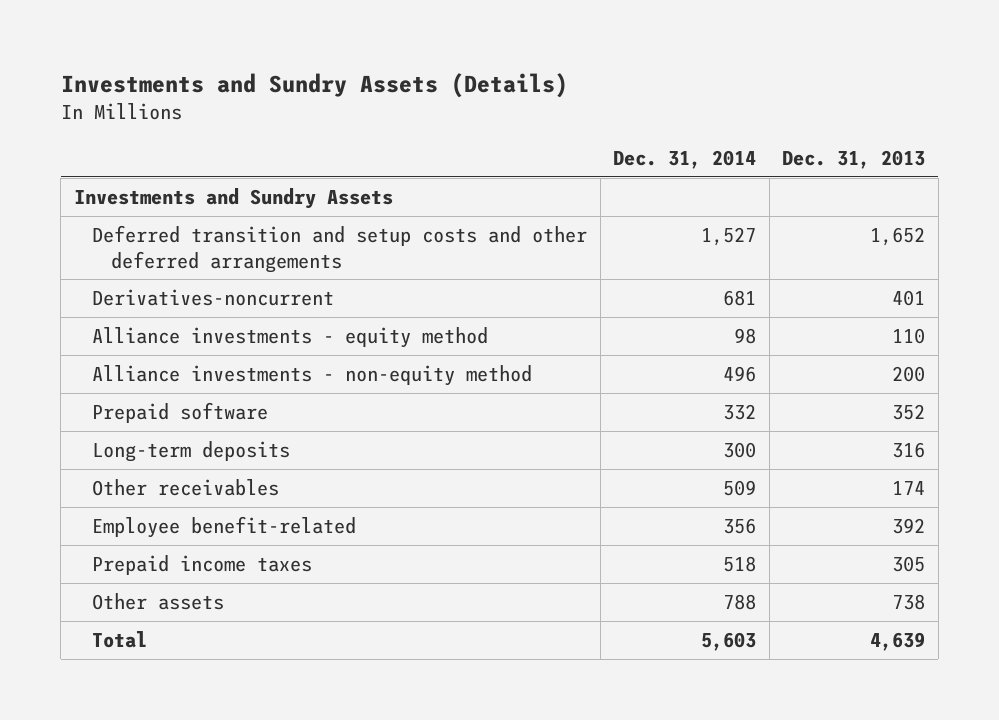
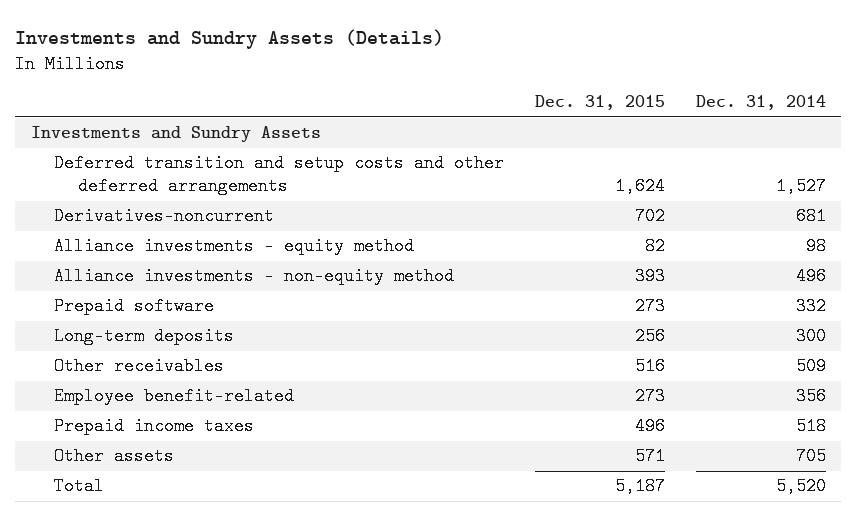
[782,149,926,169] Dec. 31, 2013 -> none
none -> [535,95,666,111] Dec. 31, 2015
[723,593,757,610] 788 -> [795,447,826,466] 705
[701,631,757,651] 5,603 -> [775,477,826,496] 5,520

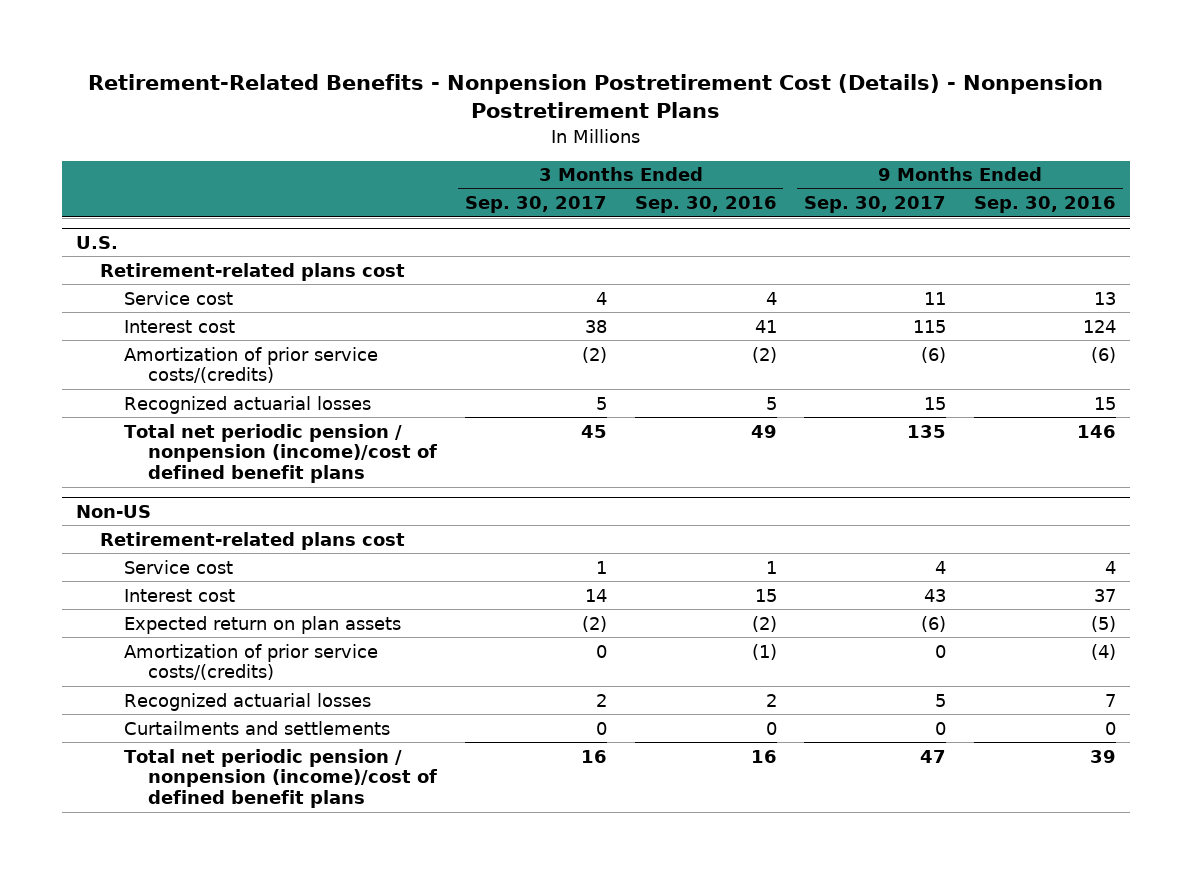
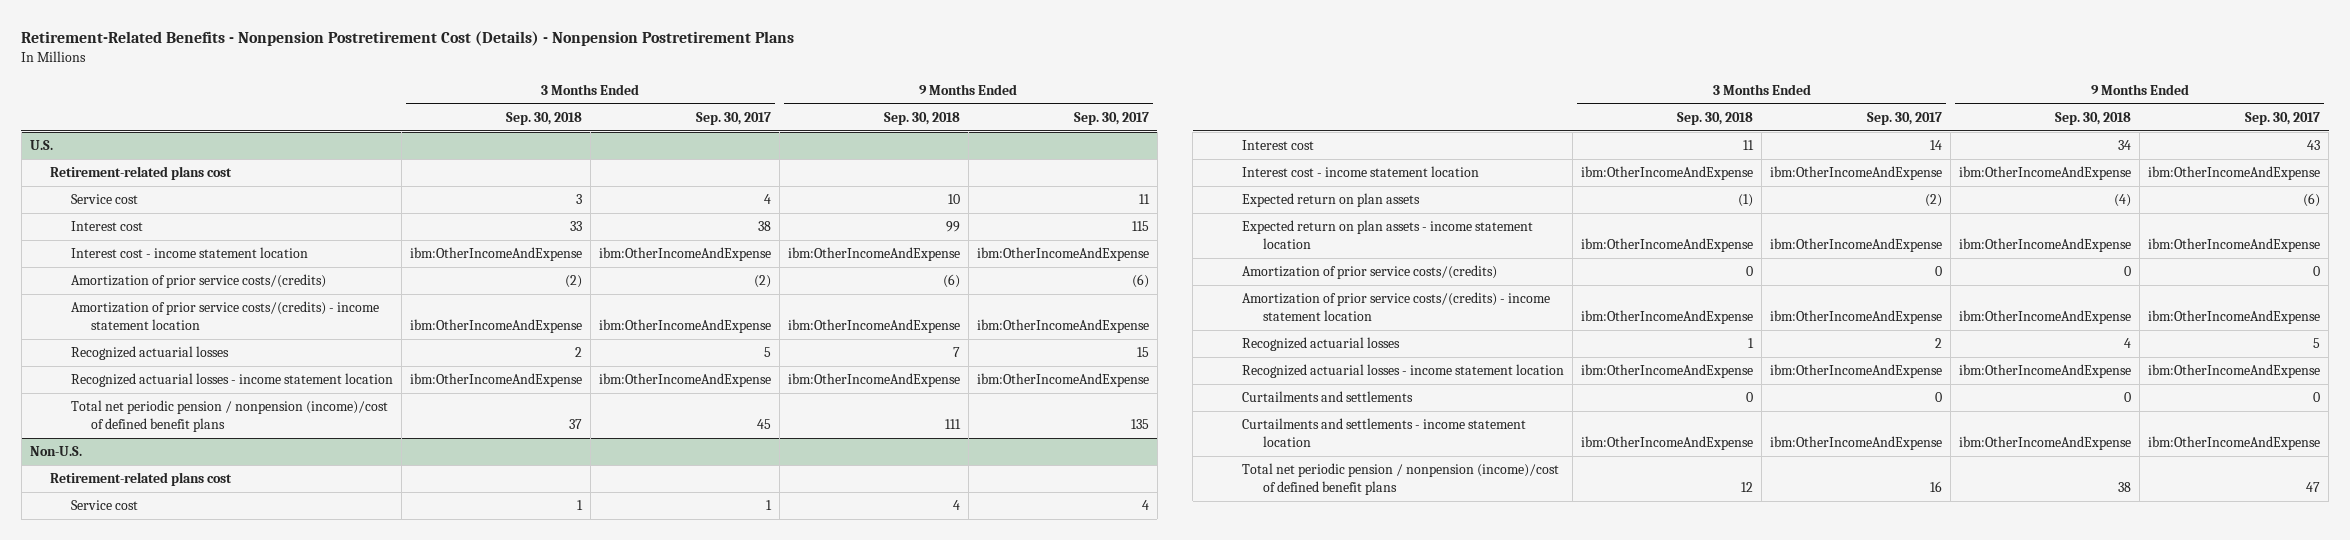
[634,196,777,214] Sep. 30, 2016 -> none
[973,196,1116,214] Sep. 30, 2016 -> none
none -> [505,112,582,126] Sep. 30, 2018
none -> [883,112,960,126] Sep. 30, 2018
none -> [70,247,308,259] Interest cost - income statement location
none -> [70,301,379,331] Amortization of prior service costs/(credits) - income statement location
none -> [70,373,393,388] Recognized actuarial losses - income statement location
[76,504,152,518] Non-US -> [29,446,82,457] Non-U.S.
none -> [1242,166,1480,178] Interest cost - income statement location
none -> [1242,220,1534,250] Expected return on plan assets - income statement location
none -> [1242,292,1551,322] Amortization of prior service costs/(credits) - income statement location
none -> [1242,364,1565,379] Recognized actuarial losses - income statement location
none -> [1242,418,1527,448] Curtailments and settlements - income statement location

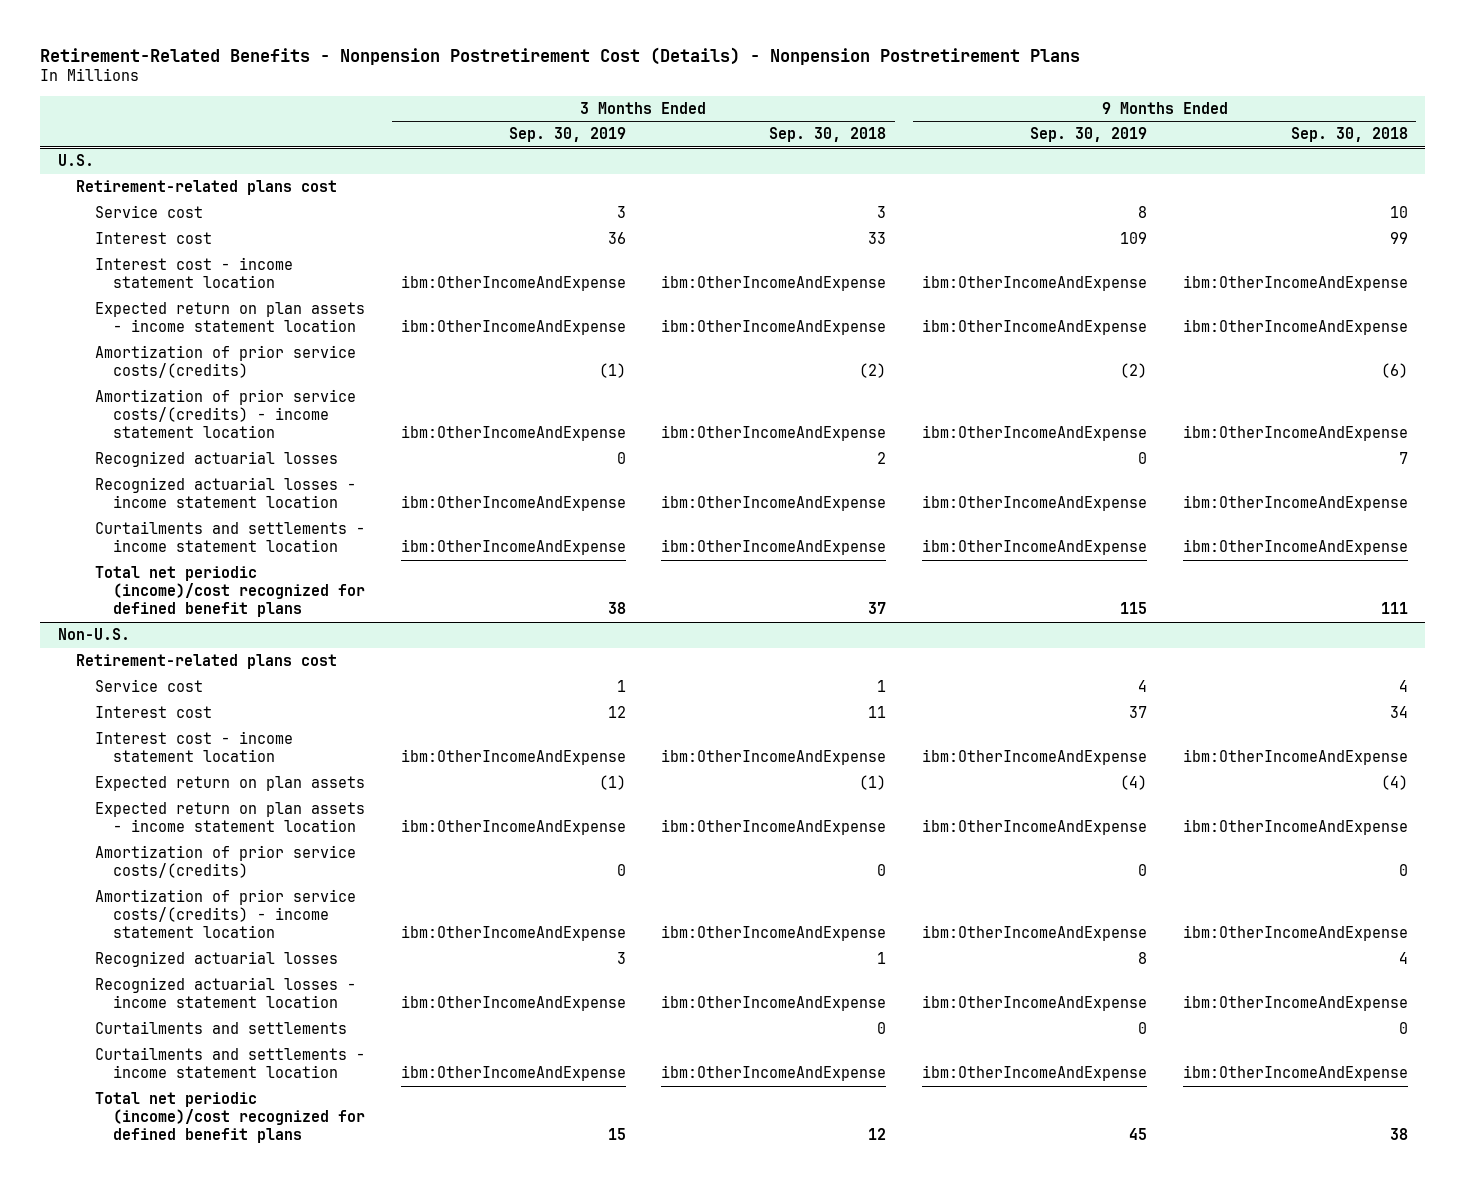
[695,112,771,126] Sep. 30, 2017 -> none
[1073,112,1149,126] Sep. 30, 2017 -> none
none -> [508,127,626,143] Sep. 30, 2019
none -> [1029,127,1147,143] Sep. 30, 2019
none -> [94,302,365,332] Expected return on plan assets - income statement location
none -> [94,521,365,552] Curtailments and settlements - income statement location
[70,400,388,433] Total net periodic pension / nonpension (income)/cost of defined benefit plans -> [94,566,365,617] Total net periodic (income)/cost recognized for defined benefit plans
[1242,463,1560,496] Total net periodic pension / nonpension (income)/cost of defined benefit plans -> [94,1092,365,1143] Total net periodic (income)/cost recognized for defined benefit plans

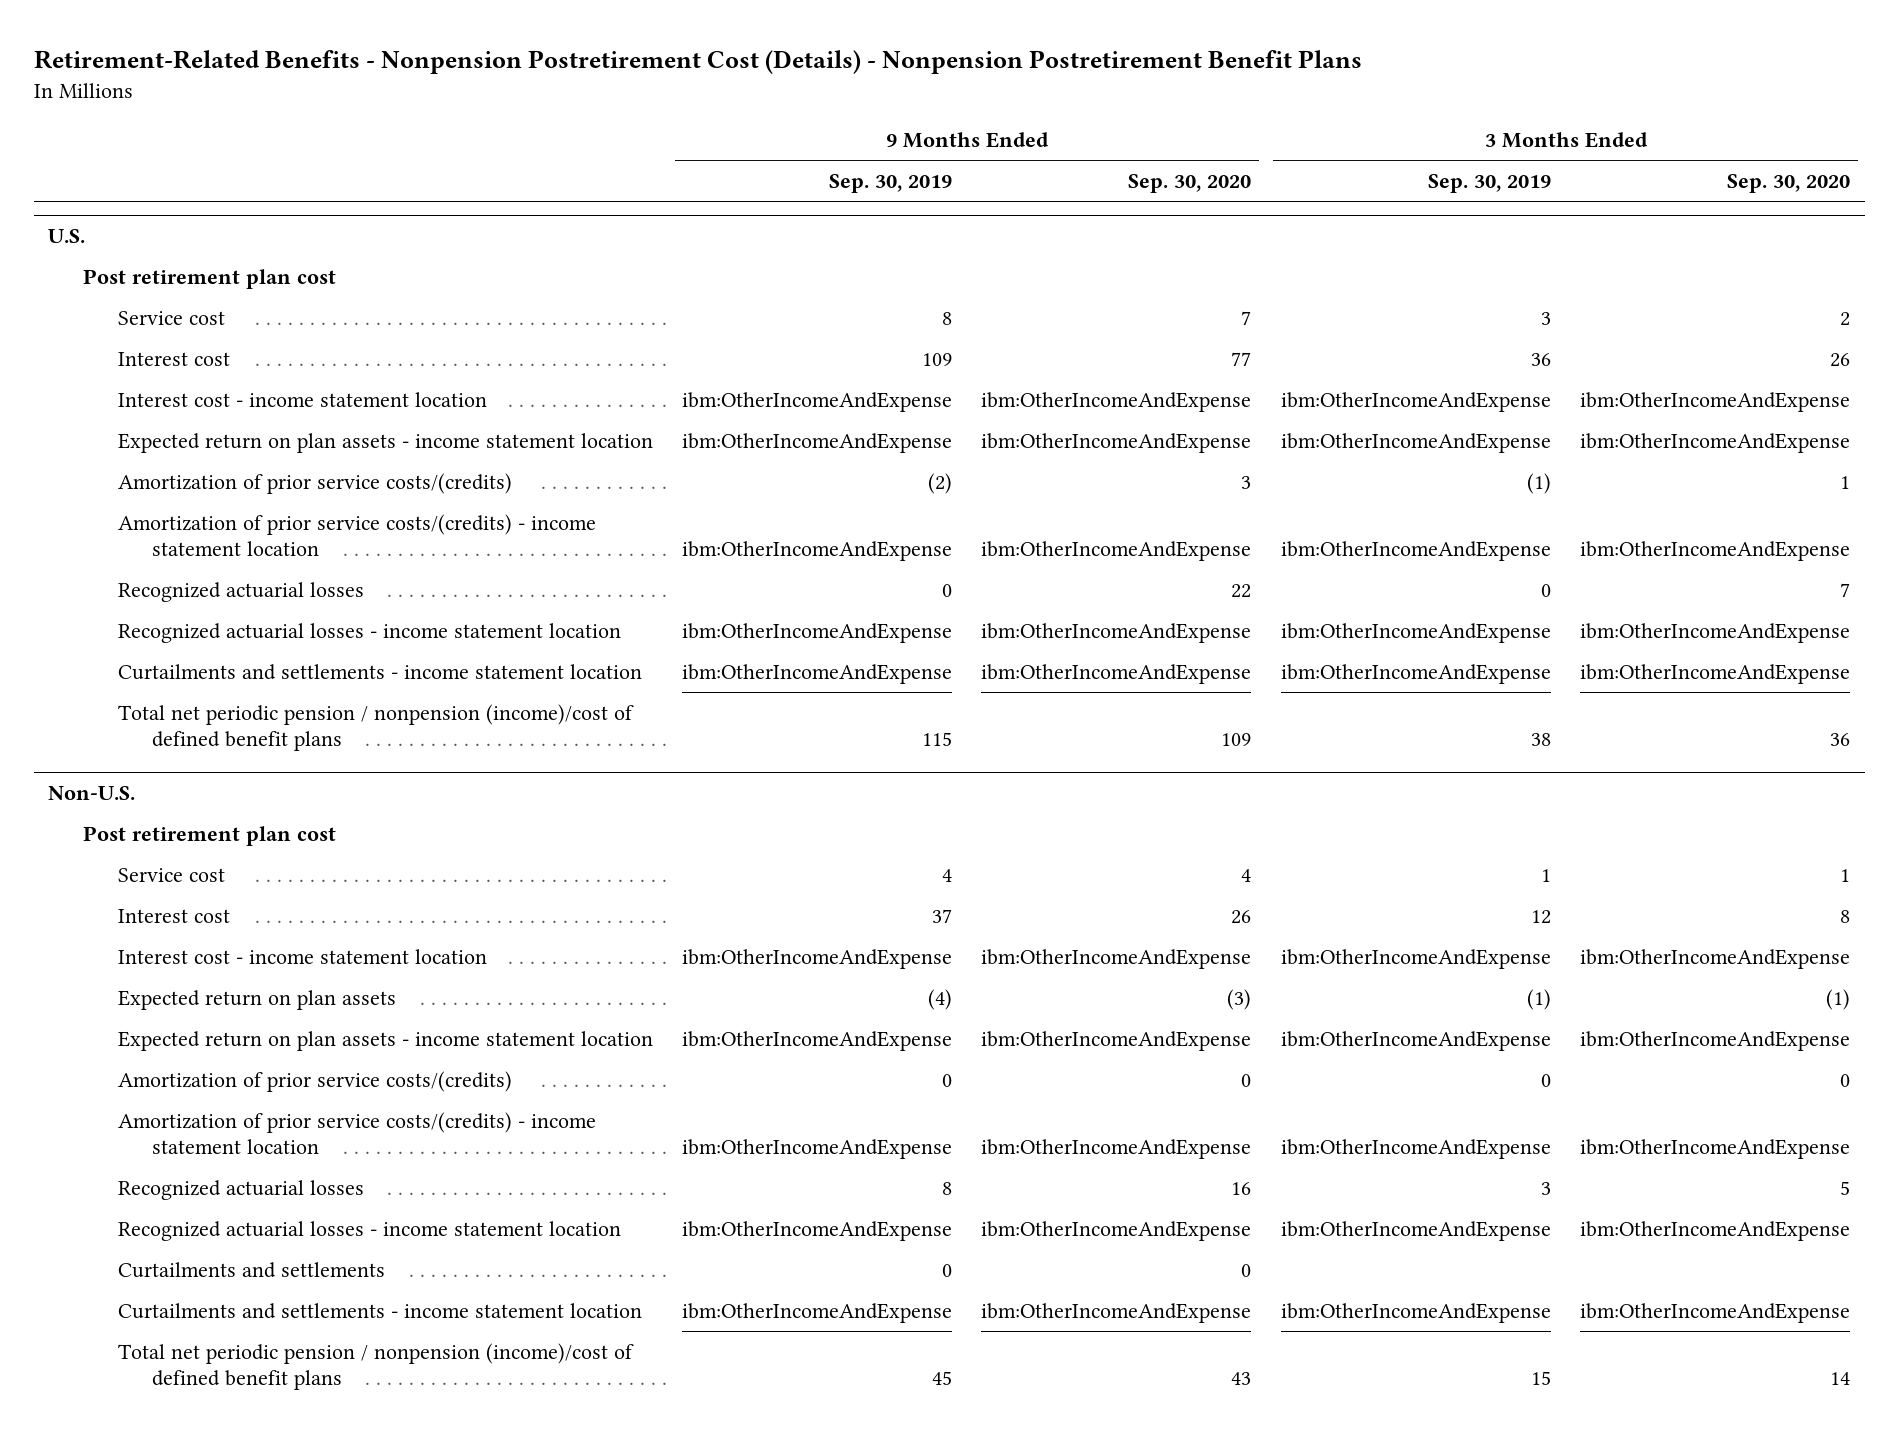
[39,46,1080,65] Retirement-Related Benefits - Nonpension Postretirement Cost (Details) - Nonpension Postretirement Plans -> [33,49,1362,74] Retirement-Related Benefits - Nonpension Postretirement Cost (Details) - Nonpension Postretirement Benefit Plans
[769,127,887,143] Sep. 30, 2018 -> none
[1290,127,1408,143] Sep. 30, 2018 -> none
none -> [1128,174,1252,194] Sep. 30, 2020
none -> [1727,174,1851,194] Sep. 30, 2020
[76,180,338,196] Retirement-related plans cost -> [82,268,336,289] Post retirement plan cost
[94,566,365,617] Total net periodic (income)/cost recognized for defined benefit plans -> [117,703,634,752] Total net periodic pension / nonpension (income)/cost of defined benefit plans
[76,654,338,670] Retirement-related plans cost -> [82,825,336,846] Post retirement plan cost
[94,1092,365,1143] Total net periodic (income)/cost recognized for defined benefit plans -> [117,1342,634,1391] Total net periodic pension / nonpension (income)/cost of defined benefit plans

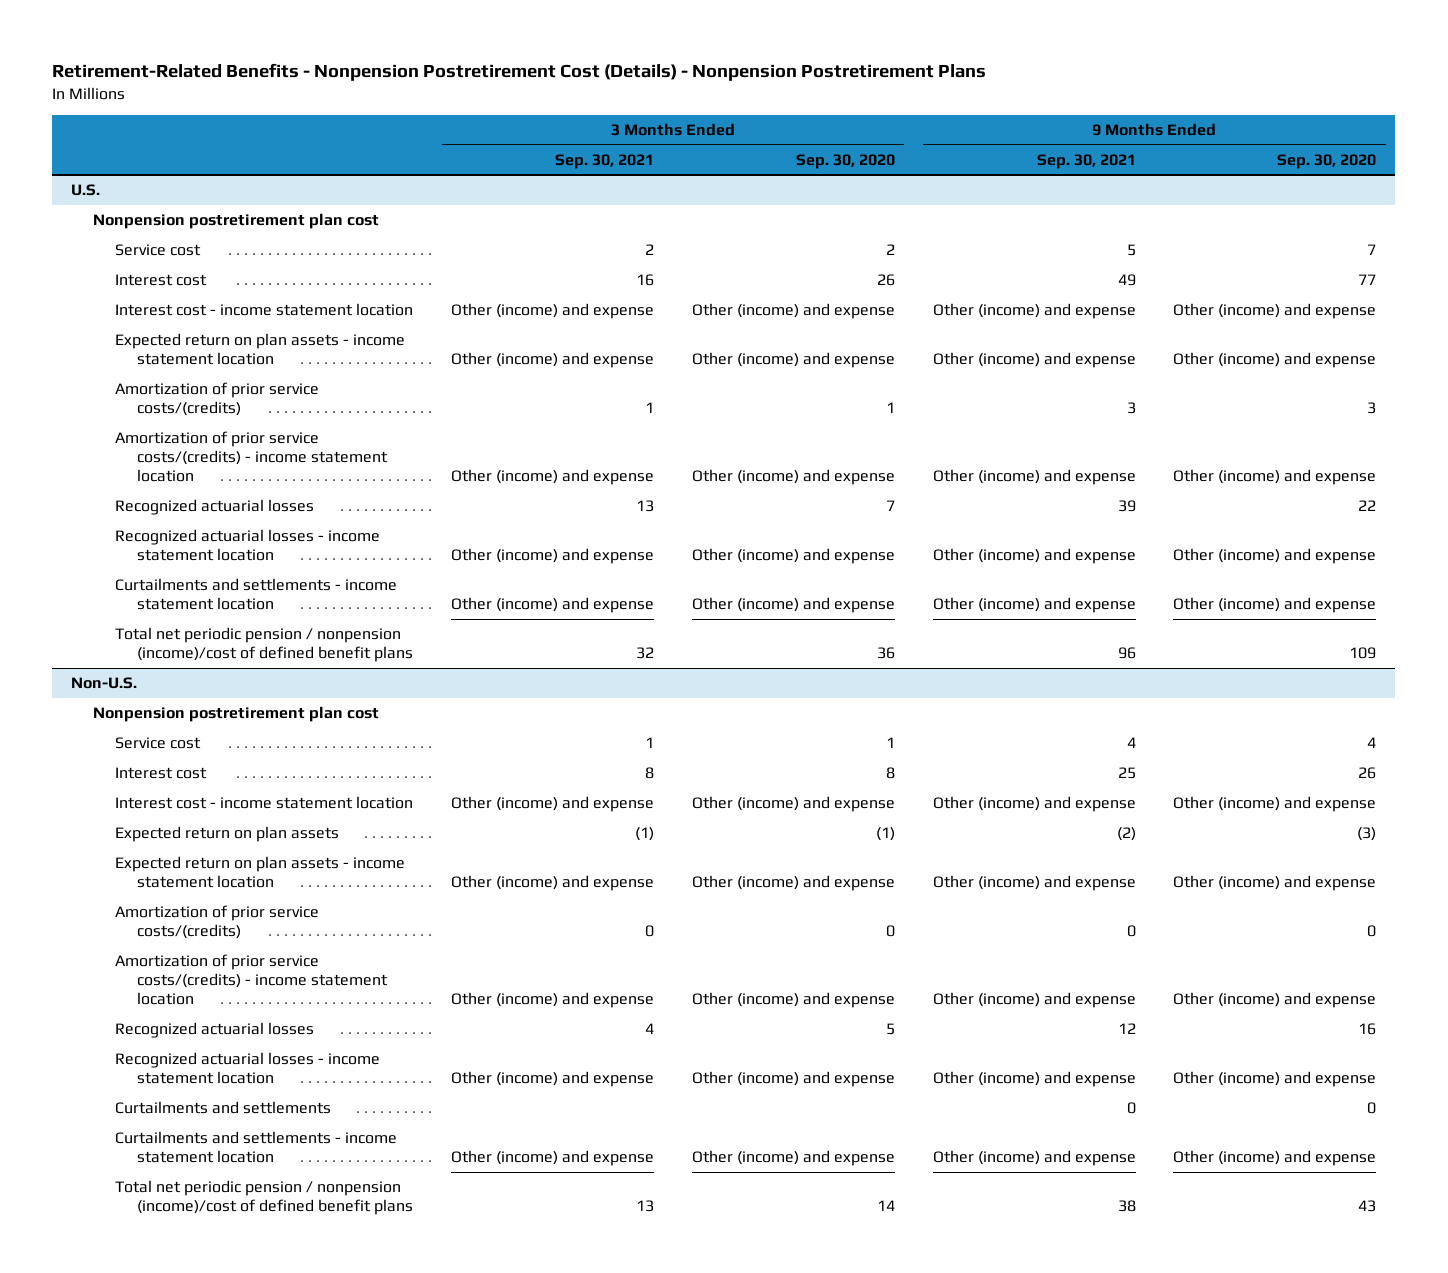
[33,49,1362,74] Retirement-Related Benefits - Nonpension Postretirement Cost (Details) - Nonpension Postretirement Benefit Plans -> [52,63,987,82] Retirement-Related Benefits - Nonpension Postretirement Cost (Details) - Nonpension Postretirement Plans
[829,174,953,194] Sep. 30, 2019 -> none
[1427,174,1551,194] Sep. 30, 2019 -> none
none -> [554,153,654,169] Sep. 30, 2021
none -> [1036,153,1136,169] Sep. 30, 2021
[82,268,336,289] Post retirement plan cost -> [93,213,380,230] Nonpension postretirement plan cost
[981,391,1252,412] ibm:OtherIncomeAndExpense -> [1173,303,1377,320] Other (income) and expense
[1580,391,1851,412] ibm:OtherIncomeAndExpense -> [691,303,895,320] Other (income) and expense
[981,432,1252,453] ibm:OtherIncomeAndExpense -> [1173,352,1377,369] Other (income) and expense
[1580,432,1851,453] ibm:OtherIncomeAndExpense -> [691,352,895,369] Other (income) and expense
[981,541,1252,562] ibm:OtherIncomeAndExpense -> [1173,469,1377,486] Other (income) and expense
[1580,541,1851,562] ibm:OtherIncomeAndExpense -> [691,469,895,486] Other (income) and expense
[981,622,1252,643] ibm:OtherIncomeAndExpense -> [1173,548,1377,565] Other (income) and expense
[1580,622,1851,643] ibm:OtherIncomeAndExpense -> [691,548,895,565] Other (income) and expense
[981,663,1252,684] ibm:OtherIncomeAndExpense -> [1173,597,1377,614] Other (income) and expense
[1580,663,1851,684] ibm:OtherIncomeAndExpense -> [691,597,895,614] Other (income) and expense
[82,825,336,846] Post retirement plan cost -> [93,706,380,723] Nonpension postretirement plan cost
[981,948,1252,969] ibm:OtherIncomeAndExpense -> [1173,796,1377,813] Other (income) and expense
[1580,948,1851,969] ibm:OtherIncomeAndExpense -> [691,796,895,813] Other (income) and expense
[981,1030,1252,1051] ibm:OtherIncomeAndExpense -> [1173,875,1377,892] Other (income) and expense
[1580,1030,1851,1051] ibm:OtherIncomeAndExpense -> [691,875,895,892] Other (income) and expense
[981,1139,1252,1160] ibm:OtherIncomeAndExpense -> [1173,992,1377,1009] Other (income) and expense
[1580,1139,1851,1160] ibm:OtherIncomeAndExpense -> [691,992,895,1009] Other (income) and expense
[981,1220,1252,1241] ibm:OtherIncomeAndExpense -> [1173,1071,1377,1088] Other (income) and expense
[1580,1220,1851,1241] ibm:OtherIncomeAndExpense -> [691,1071,895,1088] Other (income) and expense
[981,1302,1252,1323] ibm:OtherIncomeAndExpense -> [1173,1150,1377,1167] Other (income) and expense
[1580,1302,1851,1323] ibm:OtherIncomeAndExpense -> [691,1150,895,1167] Other (income) and expense

